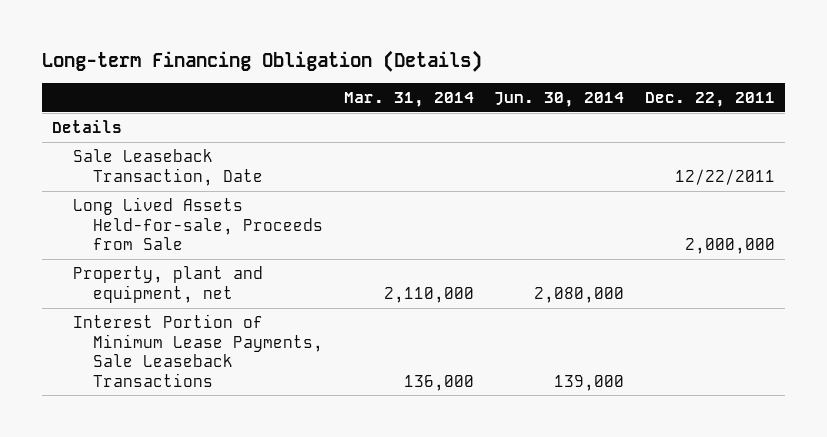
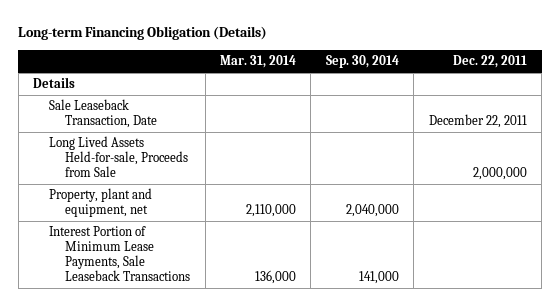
[494,91,625,107] Jun. 30, 2014 -> none
none -> [325,55,399,69] Sep. 30, 2014
[674,168,775,185] 12/22/2011 -> [428,114,527,129] December 22, 2011

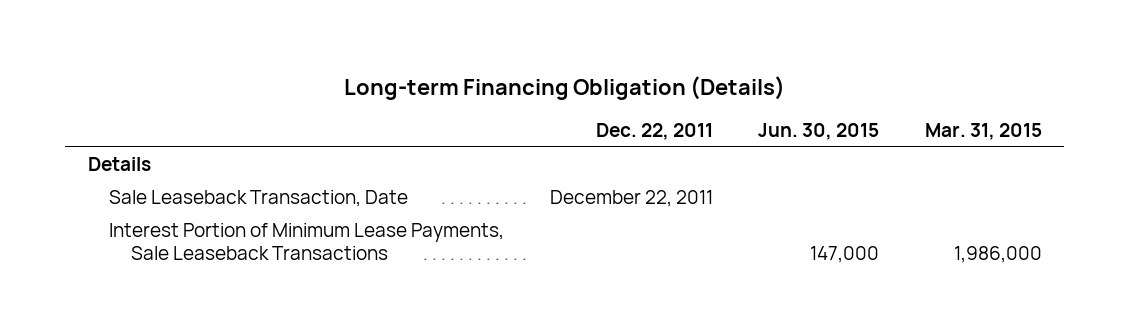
[220,55,297,69] Mar. 31, 2014 -> none
[325,55,399,69] Sep. 30, 2014 -> none
none -> [758,123,880,141] Jun. 30, 2015
none -> [924,123,1042,141] Mar. 31, 2015
[49,136,189,177] Long Lived Assets Held-for-sale, Proceeds from Sale -> none
[49,188,153,218] Property, plant and equipment, net -> none

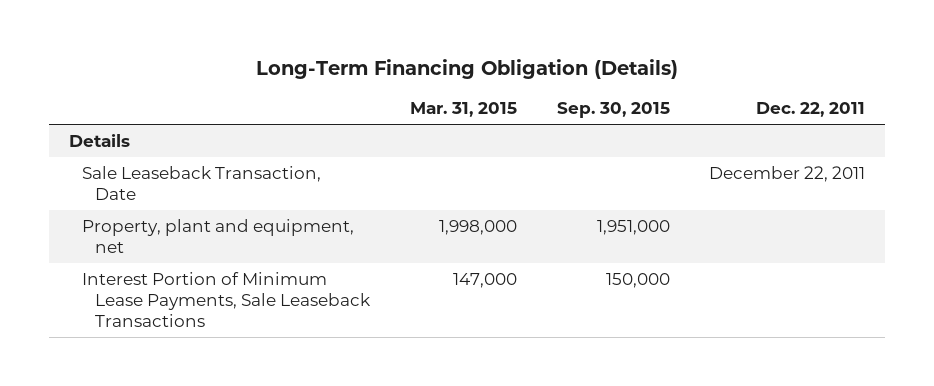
[343,75,785,100] Long-term Financing Obligation (Details) -> [255,58,678,79] Long-Term Financing Obligation (Details)
[758,123,880,141] Jun. 30, 2015 -> none
none -> [556,101,670,118] Sep. 30, 2015
none -> [81,219,354,254] Property, plant and equipment, net
[953,245,1042,263] 1,986,000 -> [452,273,517,289] 147,000

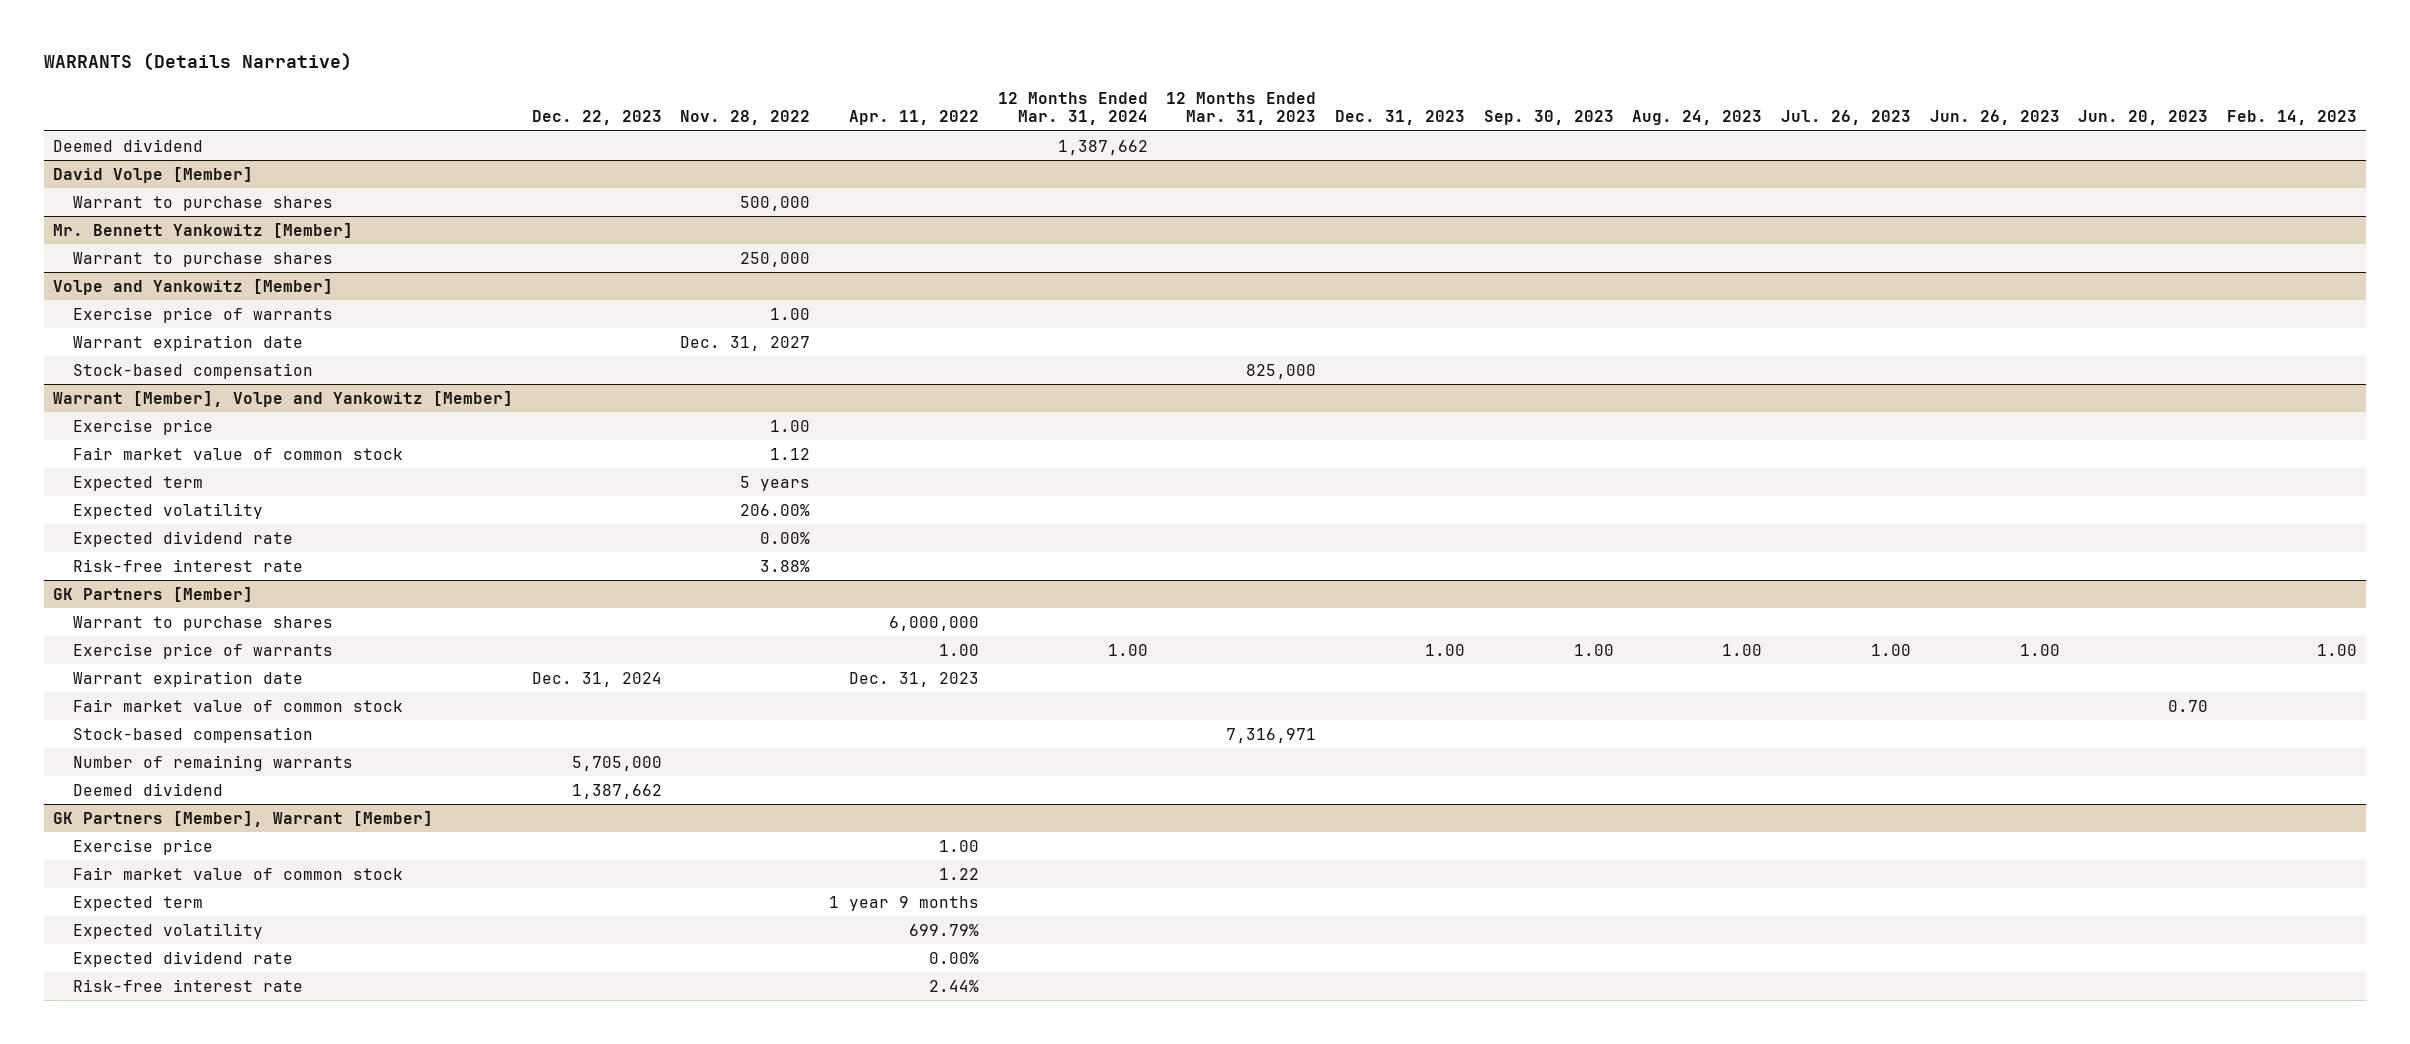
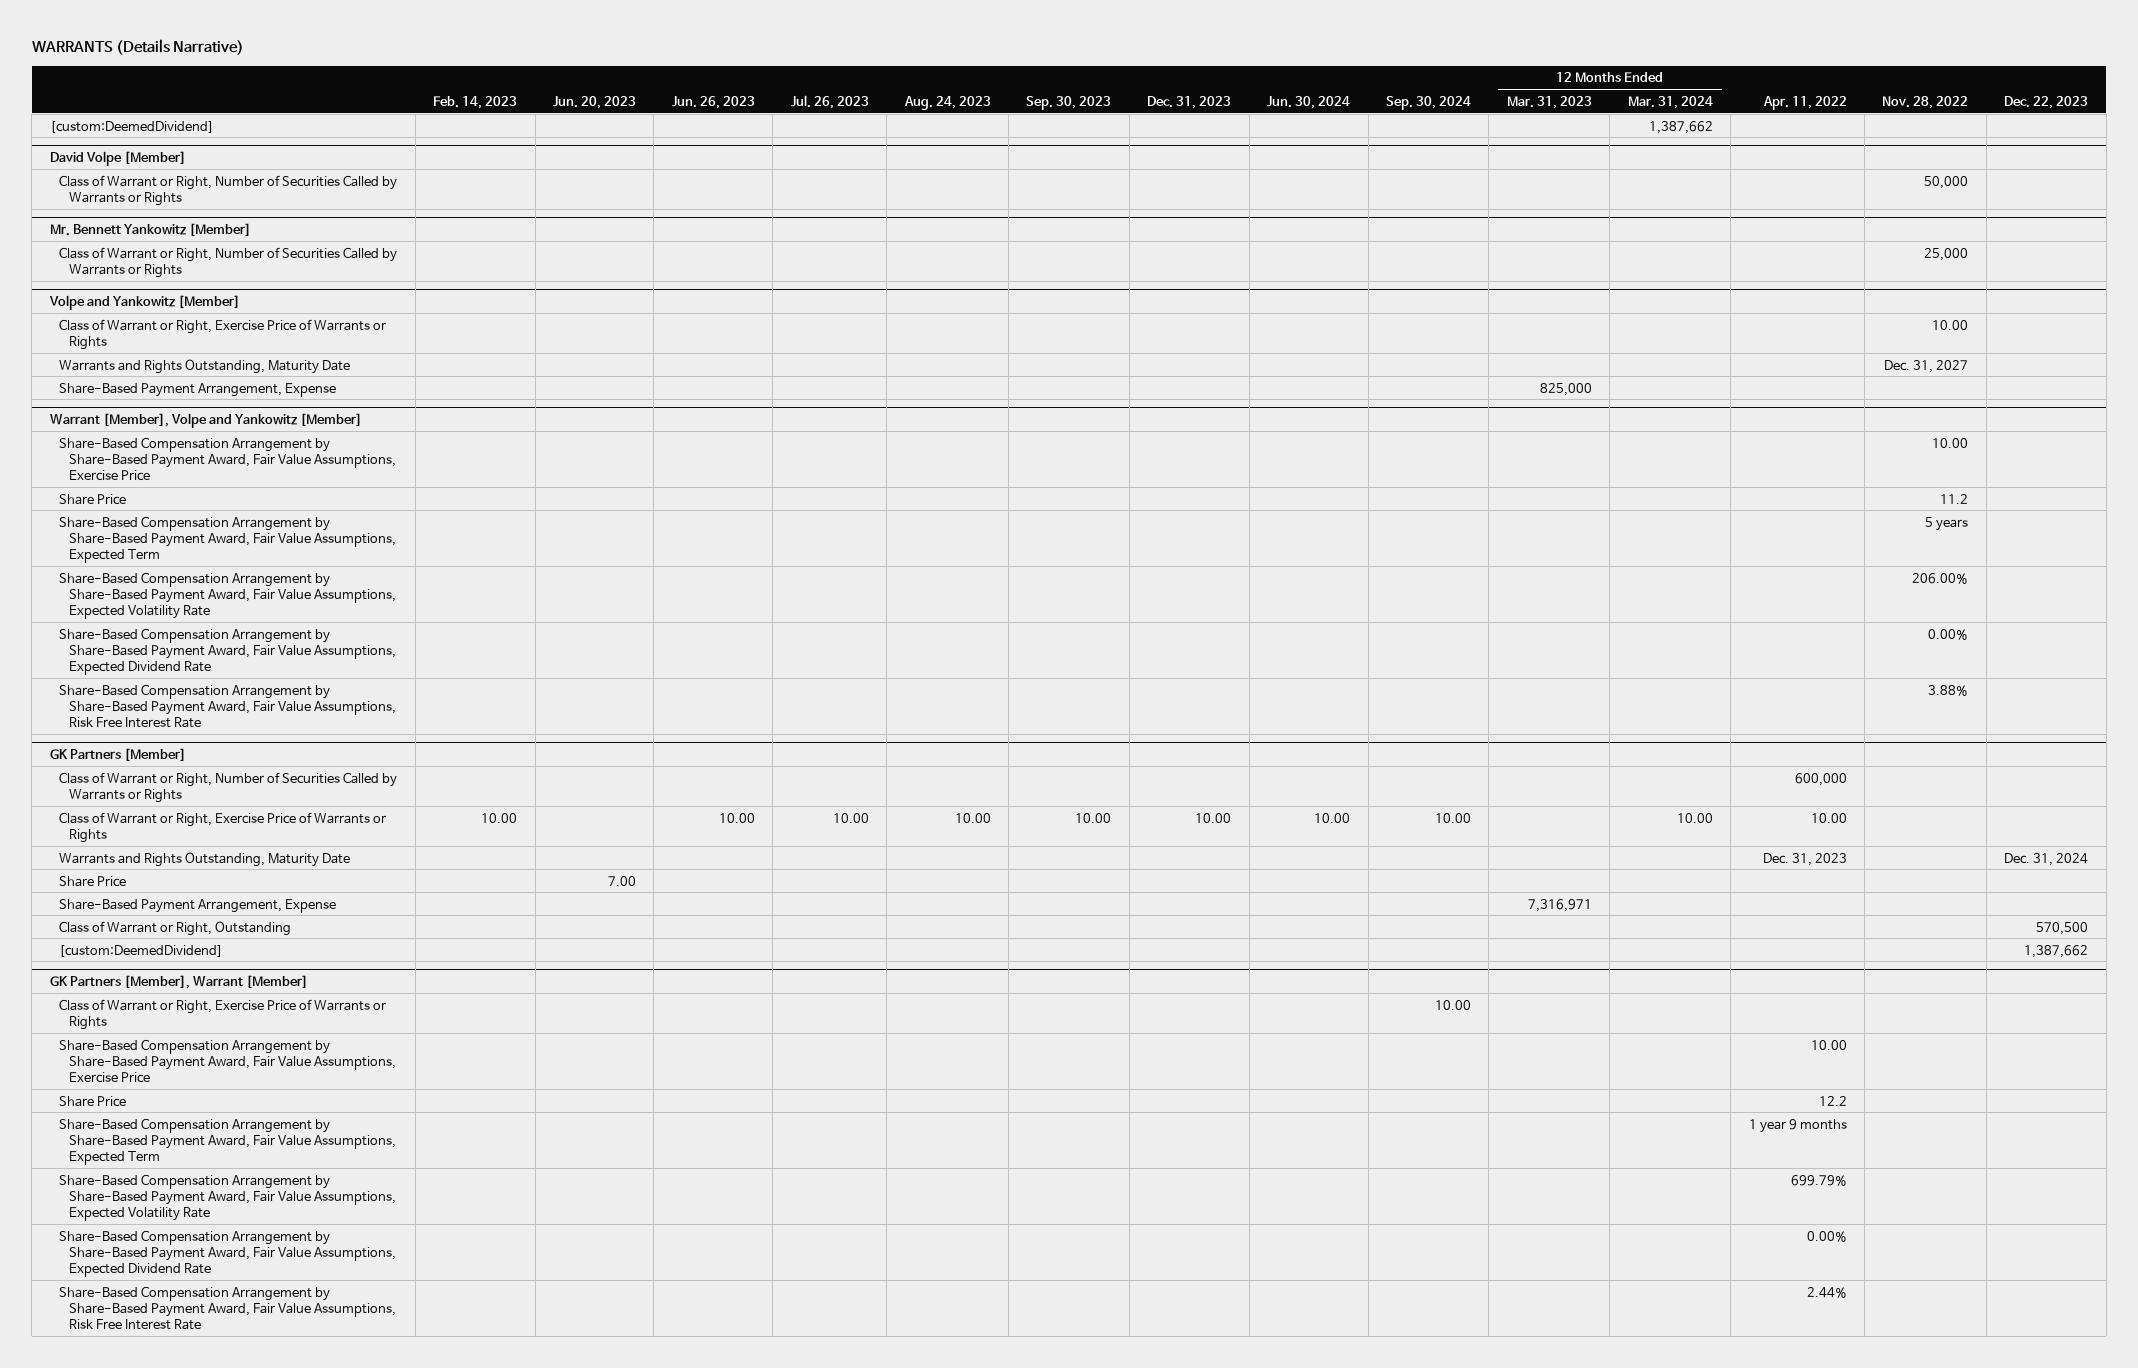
none -> [1267,95,1351,109] Jun. 30, 2024
none -> [1385,95,1471,110] Sep. 30, 2024
[53,138,204,152] Deemed dividend -> [49,120,214,133] [custom:DeemedDividend]
[72,195,333,211] Warrant to purchase shares -> none
none -> [59,174,398,206] Class of Warrant or Right, Number of Securities Called by Warrants or Rights
[72,251,333,267] Warrant to purchase shares -> none
none -> [59,246,398,278] Class of Warrant or Right, Number of Securities Called by Warrants or Rights
[72,306,333,323] Exercise price of warrants -> [59,318,387,350] Class of Warrant or Right, Exercise Price of Warrants or Rights
[770,307,811,320] 1.00 -> [1932,319,1969,330] 10.00
[72,334,303,351] Warrant expiration date -> [59,358,351,374] Warrants and Rights Outstanding, Maturity Date
[72,362,313,379] Stock-based compensation -> [59,382,337,397] Share-Based Payment Arrangement, Expense
[72,418,213,435] Exercise price -> none
[72,446,403,460] Fair market value of common stock -> none
none -> [59,436,396,481] Share-Based Compensation Arrangement by Share-Based Payment Award, Fair Value Assumptions, Exercise Price
none -> [59,493,127,505] Share Price
[72,475,203,491] Expected term -> [59,515,396,563] Share-Based Compensation Arrangement by Share-Based Payment Award, Fair Value Assumptions, Expected Term
[72,502,263,519] Expected volatility -> [59,571,396,619] Share-Based Compensation Arrangement by Share-Based Payment Award, Fair Value Assumptions, Expected Volatility Rate
[72,530,293,547] Expected dividend rate -> [59,627,396,675] Share-Based Compensation Arrangement by Share-Based Payment Award, Fair Value Assumptions, Expected Dividend Rate
[72,558,303,572] Risk-free interest rate -> [59,683,396,728] Share-Based Compensation Arrangement by Share-Based Payment Award, Fair Value Assumptions, Risk Free Interest Rate
[72,615,333,631] Warrant to purchase shares -> none
[72,698,403,712] Fair market value of common stock -> none
none -> [59,771,398,803] Class of Warrant or Right, Number of Securities Called by Warrants or Rights
[72,642,333,659] Exercise price of warrants -> [59,811,387,843] Class of Warrant or Right, Exercise Price of Warrants or Rights
[939,643,980,656] 1.00 -> [1810,812,1847,823] 10.00
[1107,643,1148,656] 1.00 -> [1676,812,1713,823] 10.00
[1425,643,1466,656] 1.00 -> [1195,812,1232,823] 10.00
[1573,643,1614,656] 1.00 -> [1075,812,1112,823] 10.00
[1722,643,1763,656] 1.00 -> [954,812,991,823] 10.00
[1871,643,1912,656] 1.00 -> [832,812,869,823] 10.00
[2019,643,2060,656] 1.00 -> [718,812,755,823] 10.00
[2317,643,2358,656] 1.00 -> [481,812,518,823] 10.00
[72,670,303,687] Warrant expiration date -> [59,851,351,867] Warrants and Rights Outstanding, Maturity Date
none -> [59,875,127,887] Share Price
[72,726,313,743] Stock-based compensation -> [59,898,337,913] Share-Based Payment Arrangement, Expense
[72,754,353,771] Number of remaining warrants -> [59,920,292,936] Class of Warrant or Right, Outstanding
[571,755,662,771] 5,705,000 -> [2036,921,2089,935] 570,500
[72,782,223,796] Deemed dividend -> [59,944,224,957] [custom:DeemedDividend]
[72,838,213,855] Exercise price -> none
[72,866,403,880] Fair market value of common stock -> none
none -> [59,998,387,1030] Class of Warrant or Right, Exercise Price of Warrants or Rights
none -> [59,1038,396,1083] Share-Based Compensation Arrangement by Share-Based Payment Award, Fair Value Assumptions, Exercise Price
none -> [59,1095,127,1107] Share Price
[72,895,203,911] Expected term -> [59,1117,396,1165] Share-Based Compensation Arrangement by Share-Based Payment Award, Fair Value Assumptions, Expected Term
[72,922,263,939] Expected volatility -> [59,1173,396,1221] Share-Based Compensation Arrangement by Share-Based Payment Award, Fair Value Assumptions, Expected Volatility Rate
[72,950,293,967] Expected dividend rate -> [59,1229,396,1277] Share-Based Compensation Arrangement by Share-Based Payment Award, Fair Value Assumptions, Expected Dividend Rate
[72,978,303,992] Risk-free interest rate -> [59,1285,396,1330] Share-Based Compensation Arrangement by Share-Based Payment Award, Fair Value Assumptions, Risk Free Interest Rate

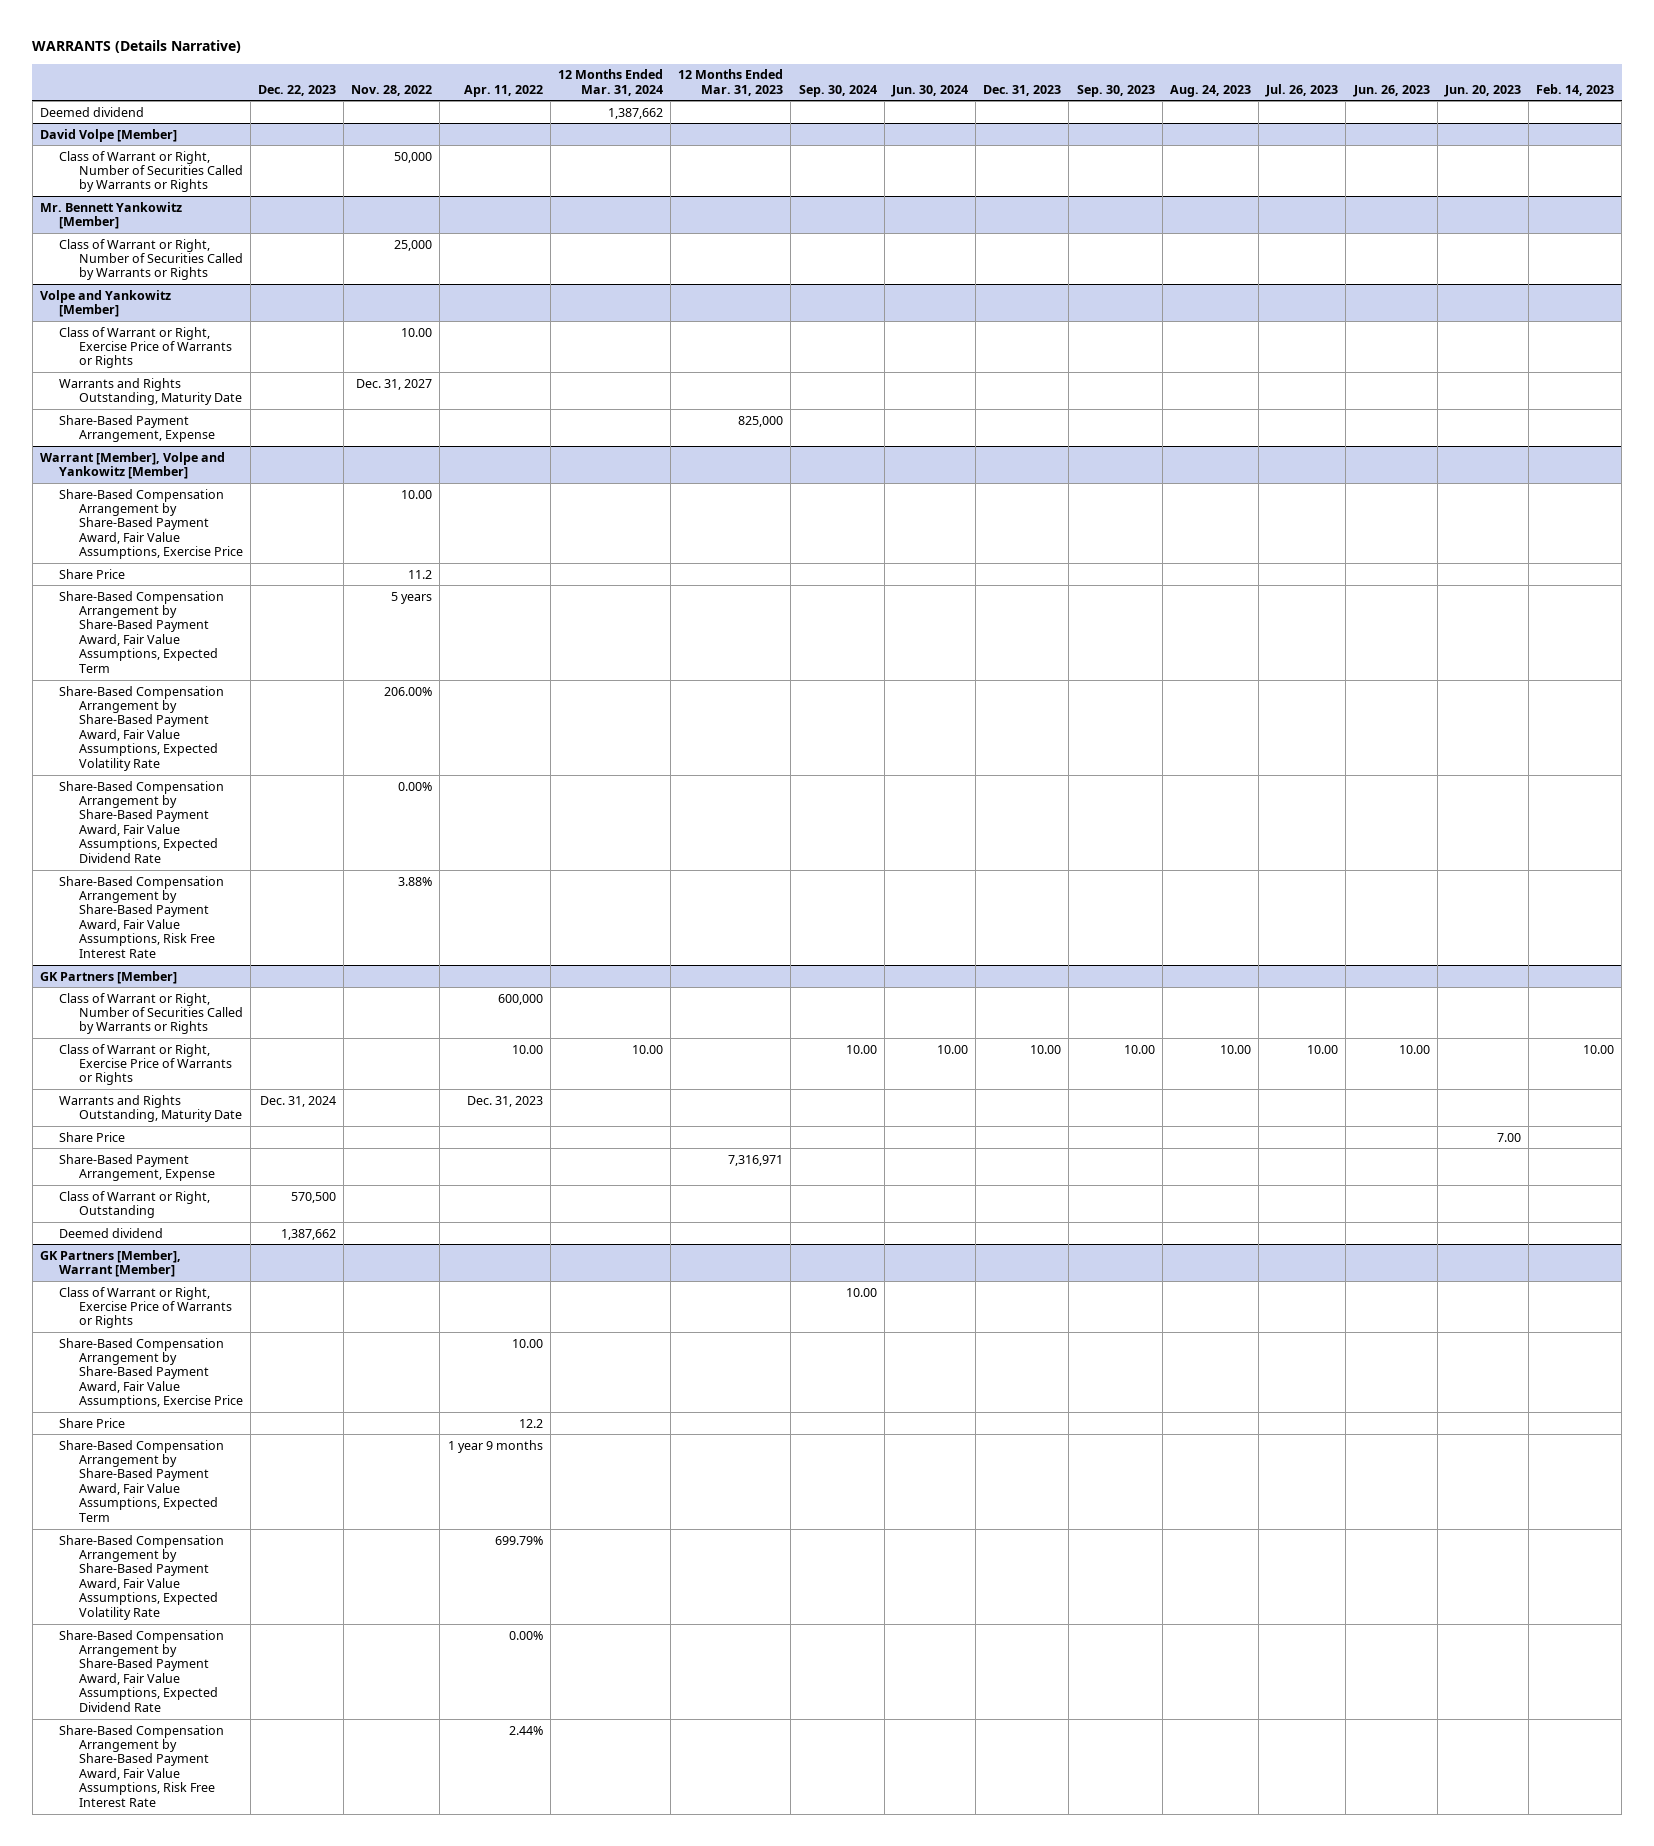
[49,120,214,133] [custom:DeemedDividend] -> [39,106,144,117] Deemed dividend
[59,944,224,957] [custom:DeemedDividend] -> [59,1227,164,1238] Deemed dividend

